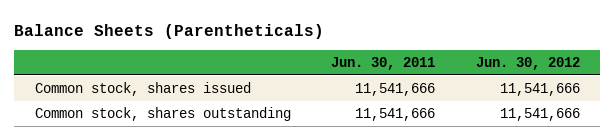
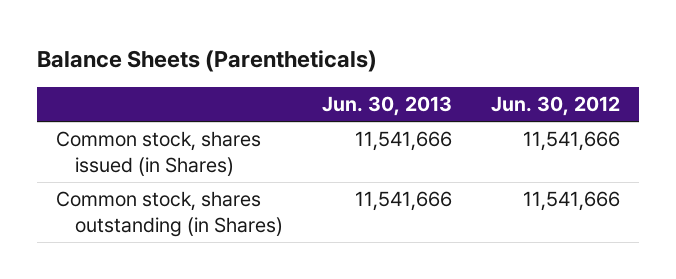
[331,56,436,70] Jun. 30, 2011 -> none
none -> [321,96,452,117] Jun. 30, 2013
[34,82,251,97] Common stock, shares issued -> [56,131,262,176] Common stock, shares issued (in Shares)
[34,107,291,122] Common stock, shares outstanding -> [56,191,283,237] Common stock, shares outstanding (in Shares)

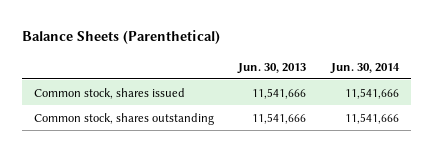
[36,50,377,73] Balance Sheets (Parentheticals) -> [21,30,220,45] Balance Sheets (Parenthetical)
[490,96,620,117] Jun. 30, 2012 -> none
none -> [329,62,400,74] Jun. 30, 2014
[56,131,262,176] Common stock, shares issued (in Shares) -> [34,87,186,99] Common stock, shares issued
[56,191,283,237] Common stock, shares outstanding (in Shares) -> [34,112,215,125] Common stock, shares outstanding

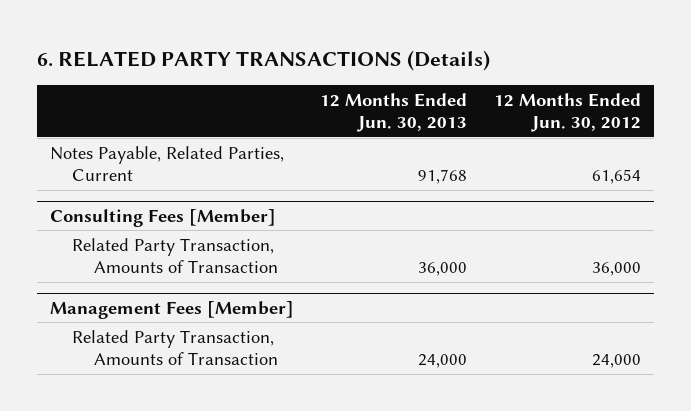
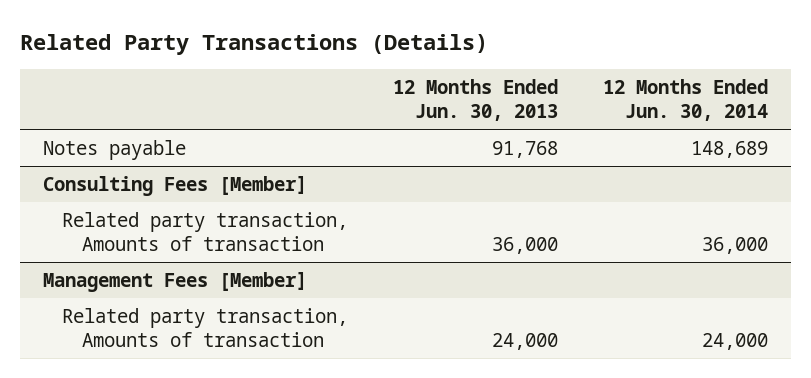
[37,50,491,72] 6. RELATED PARTY TRANSACTIONS (Details) -> [20,34,489,56] Related Party Transactions (Details)
[493,92,641,133] 12 Months Ended Jun. 30, 2012 -> none
none -> [603,79,769,122] 12 Months Ended Jun. 30, 2014
[50,145,285,182] Notes Payable, Related Parties, Current -> [42,139,186,160] Notes payable
[72,237,279,274] Related Party Transaction, Amounts of Transaction -> [62,211,349,252] Related party transaction, Amounts of transaction
[72,329,279,366] Related Party Transaction, Amounts of Transaction -> [62,307,349,348] Related party transaction, Amounts of transaction

